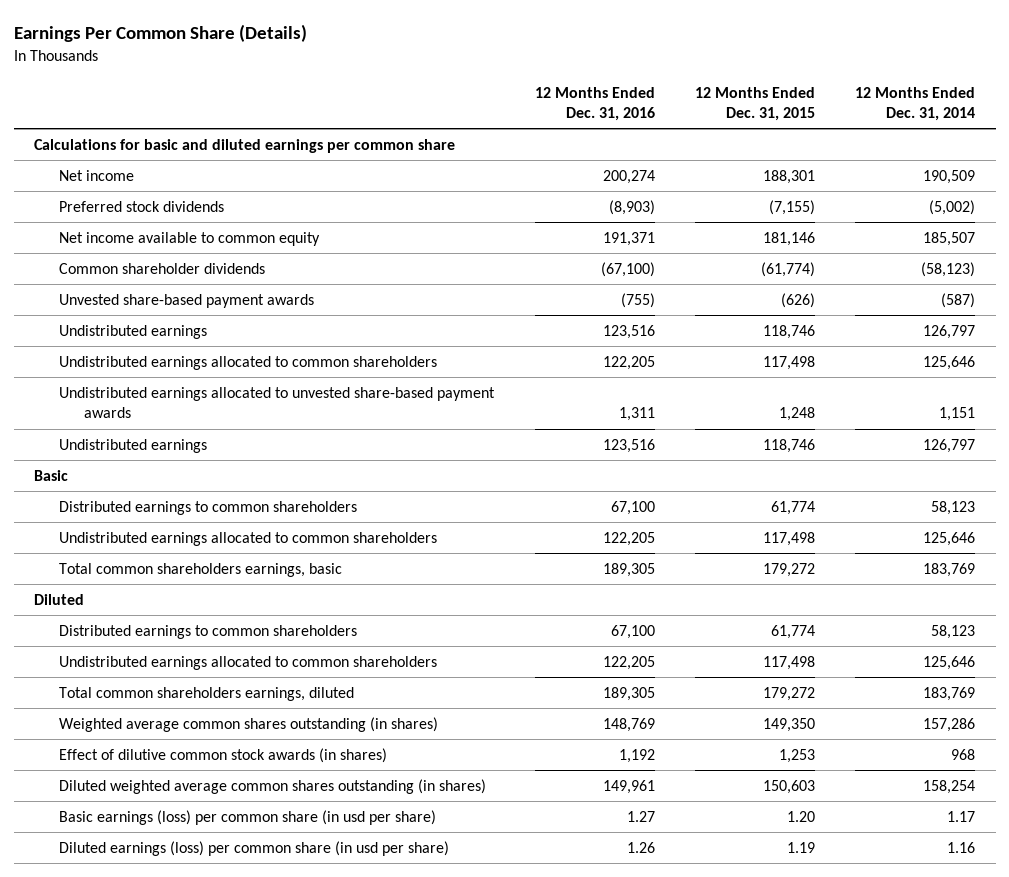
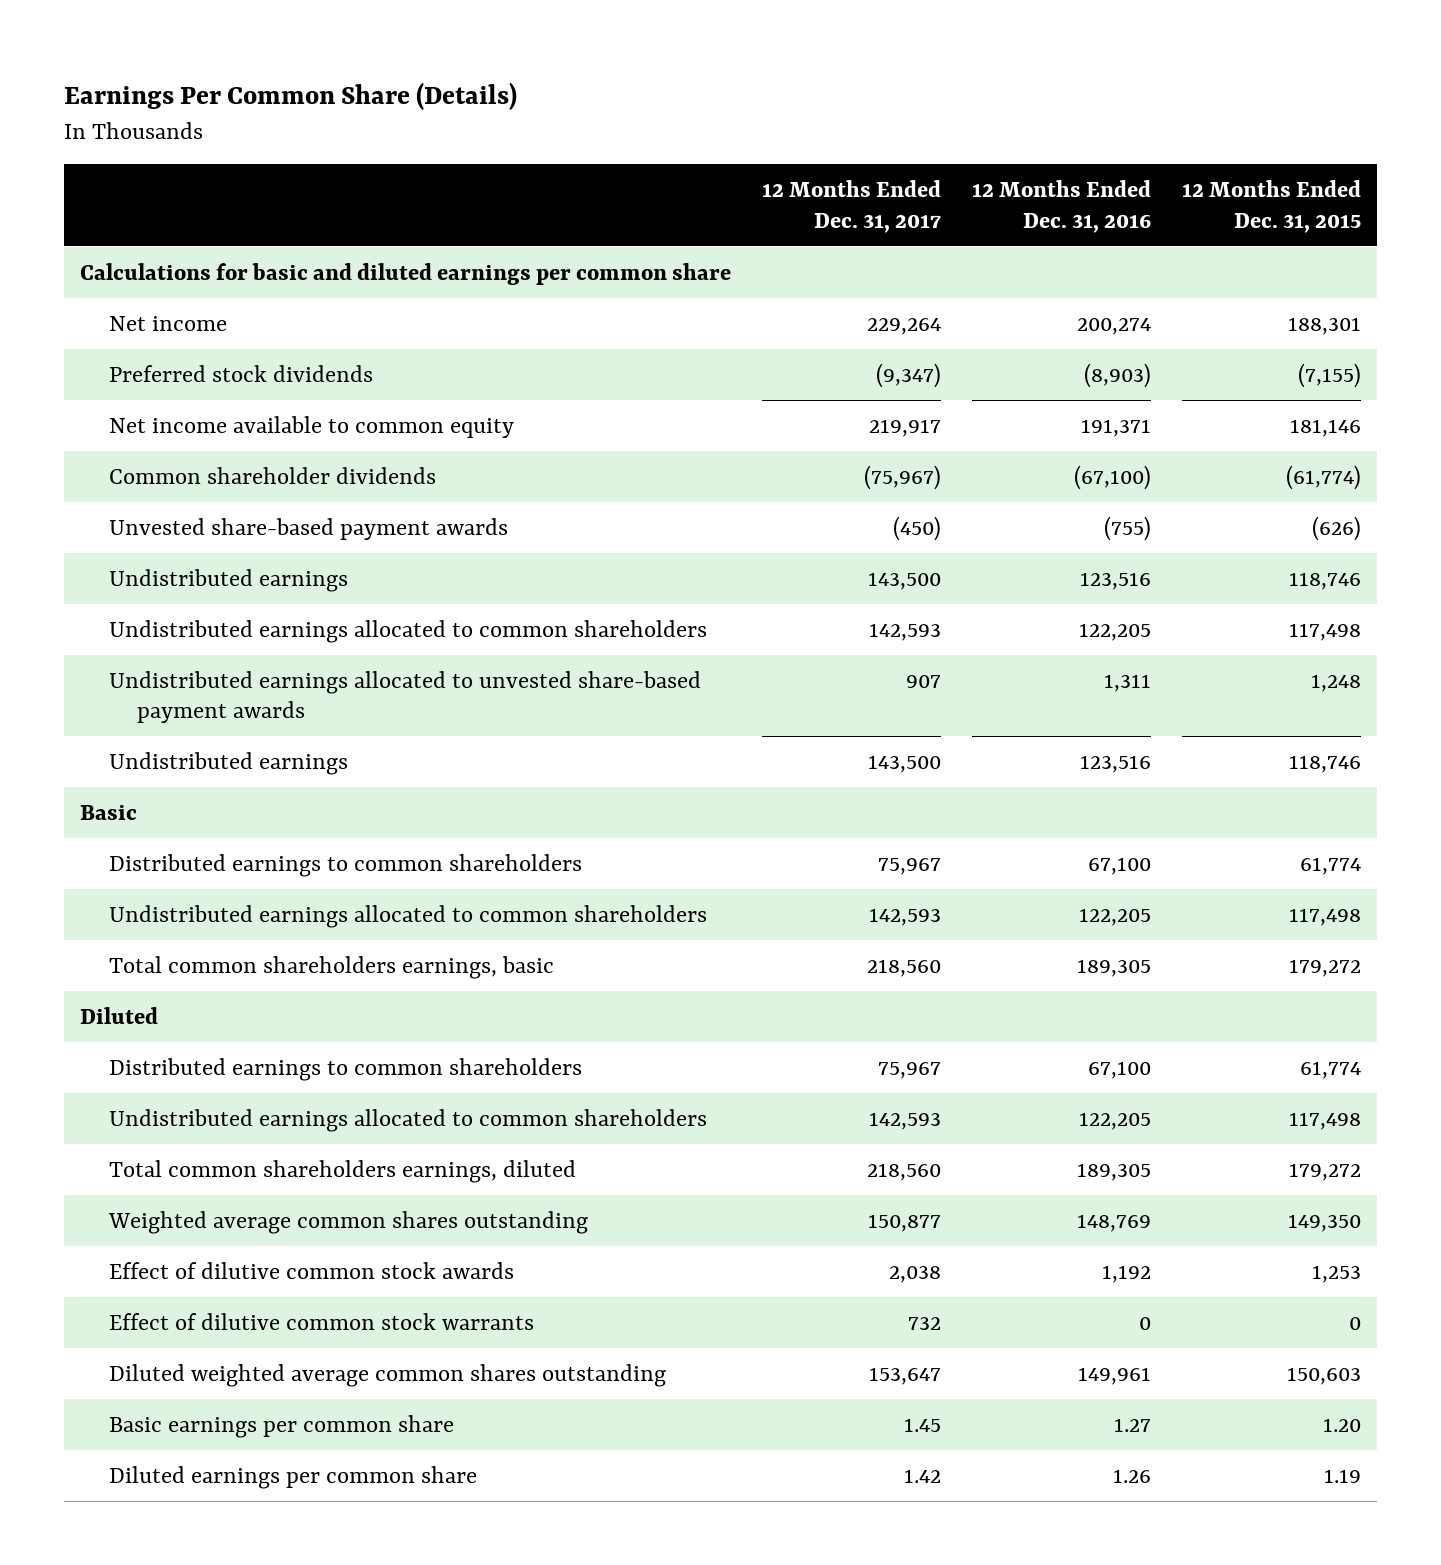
[855,86,976,121] 12 Months Ended Dec. 31, 2014 -> none
none -> [762,179,942,233] 12 Months Ended Dec. 31, 2017
[59,716,439,732] Weighted average common shares outstanding (in shares) -> [107,1210,588,1234] Weighted average common shares outstanding
[59,747,388,763] Effect of dilutive common stock awards (in shares) -> [108,1261,514,1279] Effect of dilutive common stock awards
none -> [108,1312,534,1330] Effect of dilutive common stock warrants
[59,778,487,794] Diluted weighted average common shares outstanding (in shares) -> [108,1363,666,1387] Diluted weighted average common shares outstanding
[59,809,437,825] Basic earnings (loss) per common share (in usd per share) -> [108,1414,454,1438] Basic earnings per common share
[59,840,450,856] Diluted earnings (loss) per common share (in usd per share) -> [108,1465,477,1489] Diluted earnings per common share

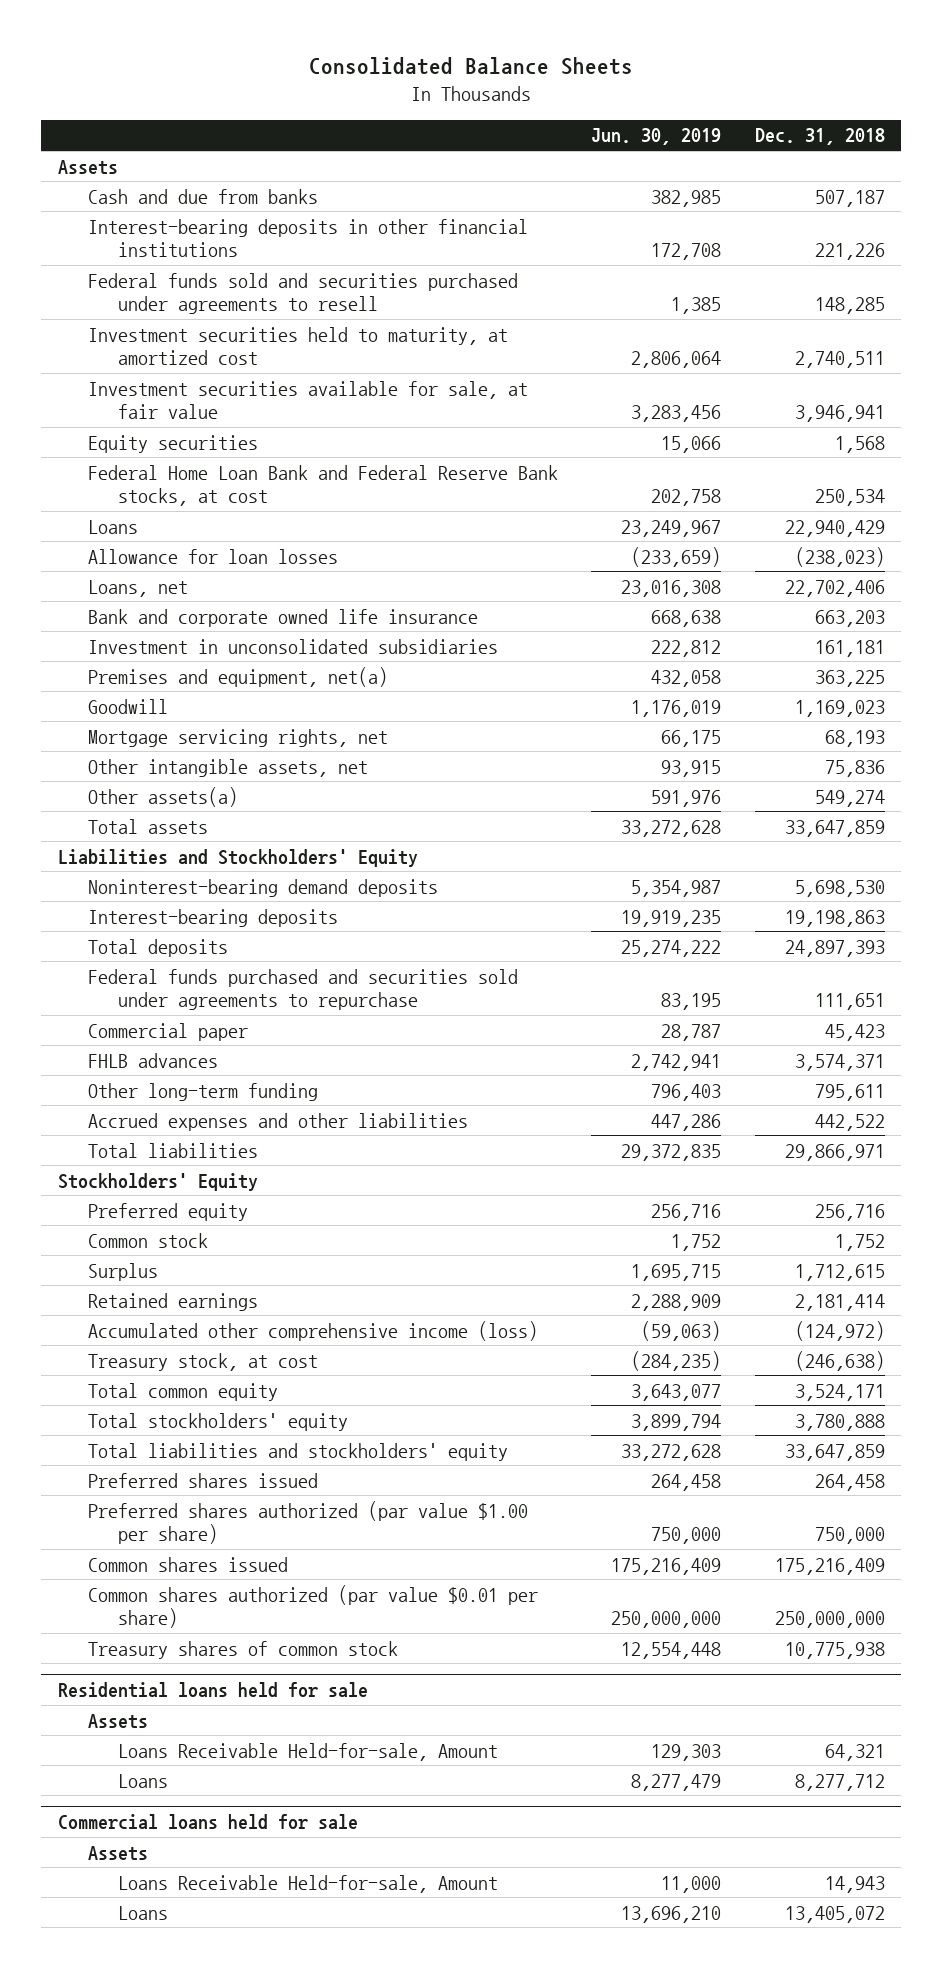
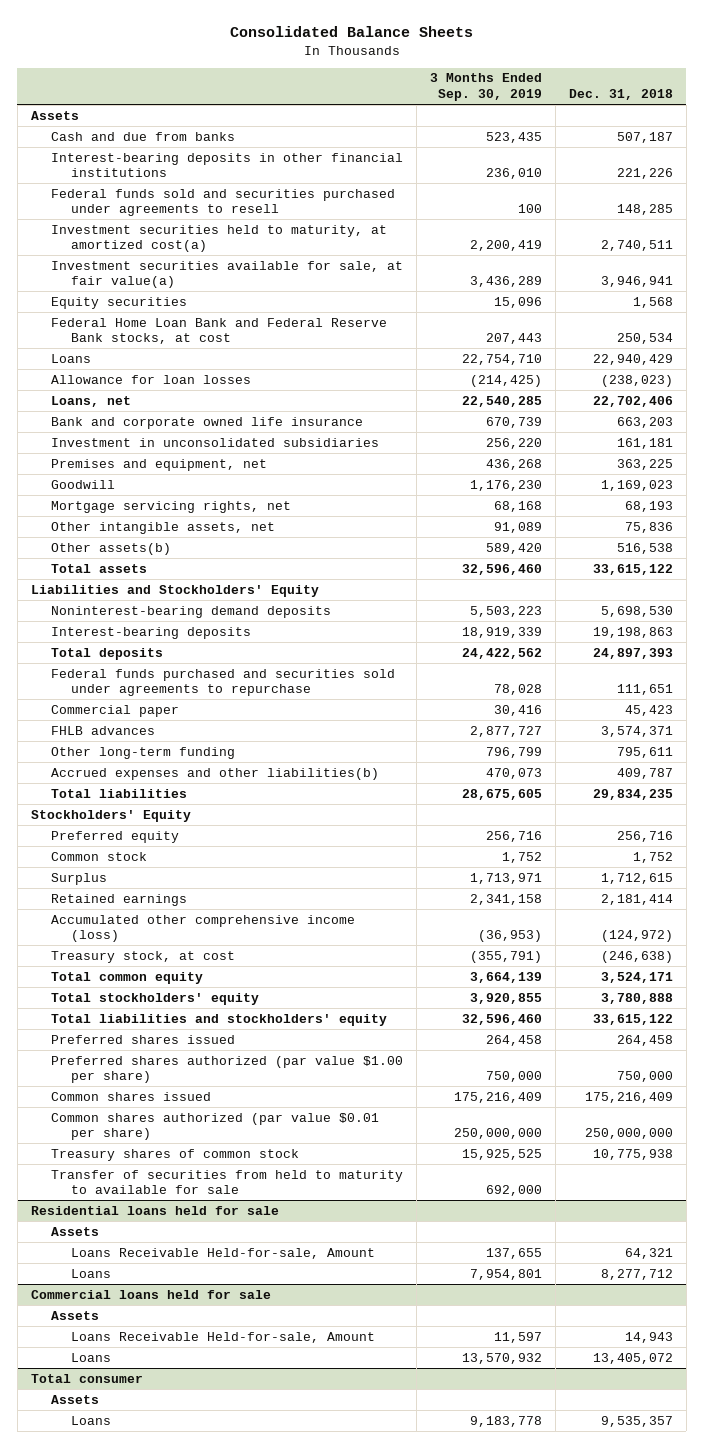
[591,128,722,146] Jun. 30, 2019 -> none
none -> [430,73,543,102] 3 Months Ended Sep. 30, 2019
[87,326,508,366] Investment securities held to maturity, at amortized cost -> [51,224,388,253] Investment securities held to maturity, at amortized cost(a)
[87,380,528,420] Investment securities available for sale, at fair value -> [51,260,404,289] Investment securities available for sale, at fair value(a)
[87,666,388,687] Premises and equipment, net(a) -> [51,458,268,471] Premises and equipment, net
[87,786,238,807] Other assets(a) -> [51,542,172,555] Other assets(b)
[814,789,885,807] 549,274 -> [617,542,674,554] 516,538
[784,819,885,837] 33,647,859 -> [593,563,674,575] 33,615,122
[87,1112,468,1131] Accrued expenses and other liabilities -> [51,767,380,780] Accrued expenses and other liabilities(b)
[814,1113,885,1131] 442,522 -> [617,767,674,779] 409,787
[784,1143,885,1161] 29,866,971 -> [593,788,674,800] 29,834,235
[784,1443,885,1461] 33,647,859 -> [593,1013,674,1025] 33,615,122
none -> [51,1169,404,1195] Transfer of securities from held to maturity to available for sale
none -> [30,1373,143,1383] Total consumer
none -> [51,1394,100,1404] Assets
none -> [71,1415,112,1425] Loans

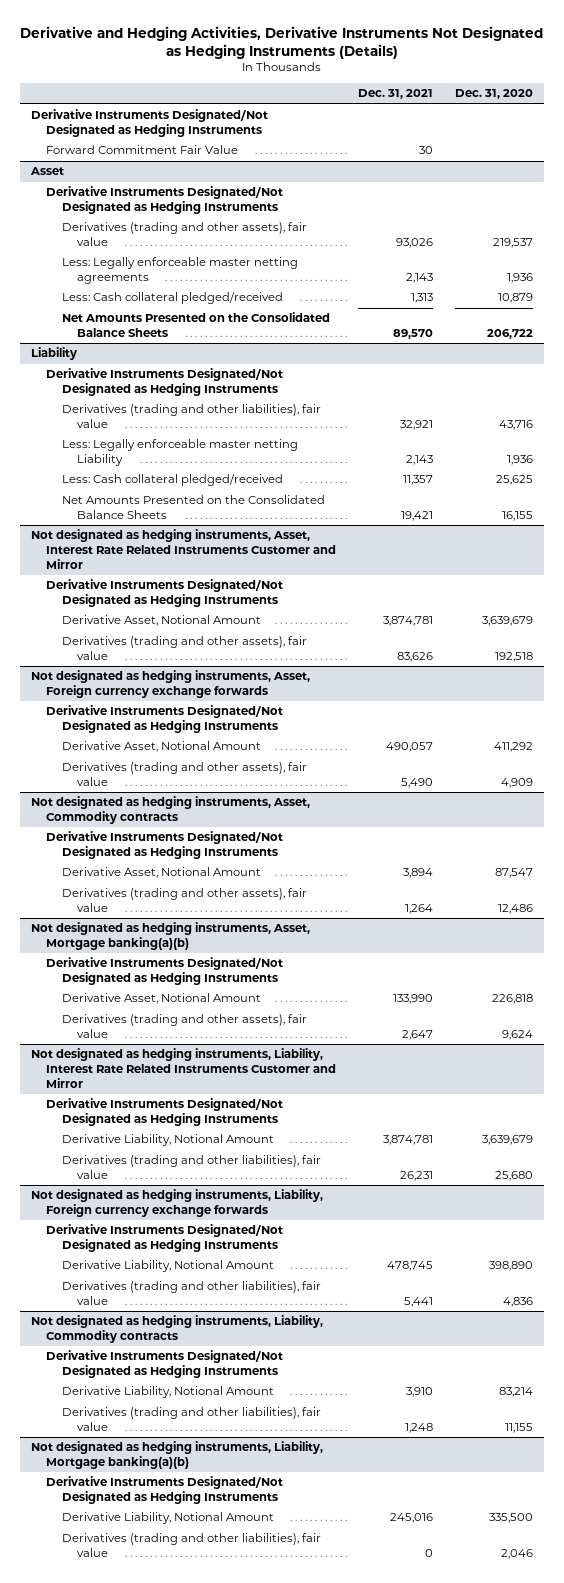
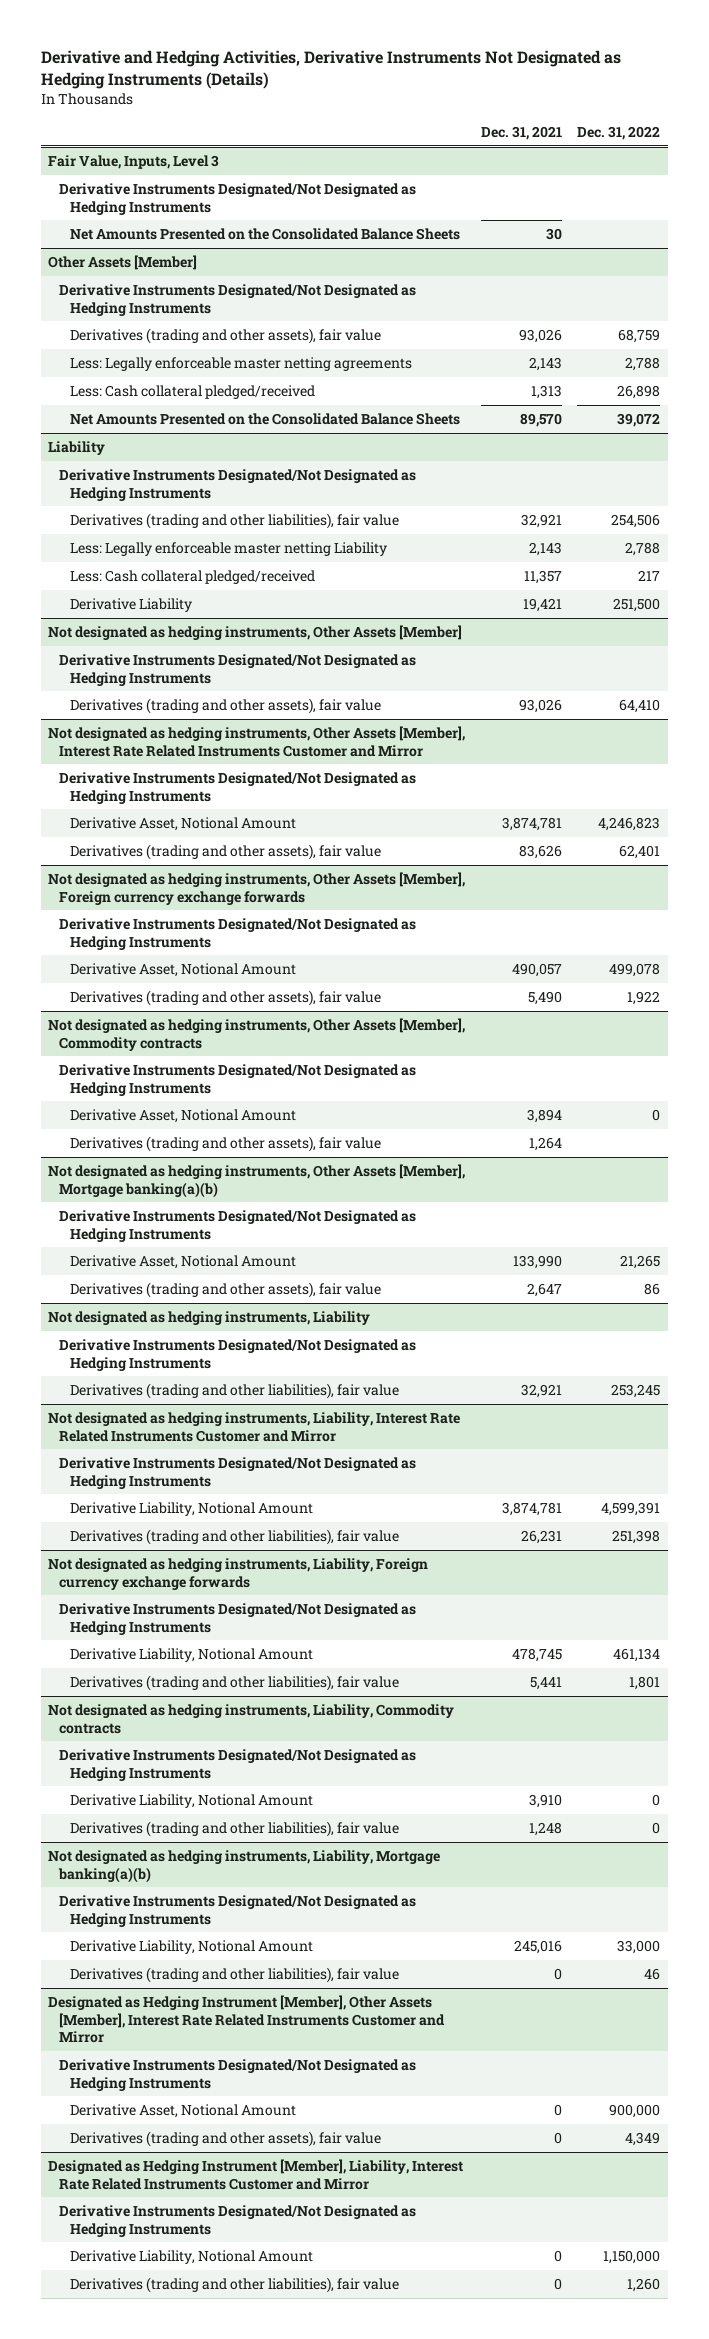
[455,89,534,100] Dec. 31, 2020 -> none
none -> [577,125,661,140] Dec. 31, 2022
none -> [48,155,220,170] Fair Value, Inputs, Level 3
[46,145,239,155] Forward Commitment Fair Value -> none
none -> [69,228,460,241] Net Amounts Presented on the Consolidated Balance Sheets
[29,167,64,176] Asset -> [48,255,198,271] Other Assets [Member]
[30,529,337,570] Not designated as hedging instruments, Asset, Interest Rate Related Instruments Customer and Mirror -> none
[61,495,325,520] Net Amounts Presented on the Consolidated Balance Sheets -> [69,598,192,613] Derivative Liability
none -> [48,625,463,641] Not designated as hedging instruments, Other Assets [Member]
none -> [69,698,381,715] Derivatives (trading and other assets), fair value
none -> [48,726,466,757] Not designated as hedging instruments, Other Assets [Member], Interest Rate Related Instruments Customer and Mirror
none -> [59,772,417,804] Derivative Instruments Designated/Not Designated as Hedging Instruments
[30,670,310,699] Not designated as hedging instruments, Asset, Foreign currency exchange forwards -> [48,872,466,905] Not designated as hedging instruments, Other Assets [Member], Foreign currency exchange forwards
[30,796,310,825] Not designated as hedging instruments, Asset, Commodity contracts -> [48,1018,466,1051] Not designated as hedging instruments, Other Assets [Member], Commodity contracts
[30,922,310,951] Not designated as hedging instruments, Asset, Mortgage banking(a)(b) -> [48,1164,466,1198] Not designated as hedging instruments, Other Assets [Member], Mortgage banking(a)(b)
none -> [48,1311,371,1326] Not designated as hedging instruments, Liability
none -> [59,1339,417,1371] Derivative Instruments Designated/Not Designated as Hedging Instruments
none -> [69,1383,399,1400] Derivatives (trading and other liabilities), fair value
none -> [48,1995,446,2044] Designated as Hedging Instrument [Member], Other Assets [Member], Interest Rate Related Instruments Customer and Mirror
none -> [59,2059,417,2091] Derivative Instruments Designated/Not Designated as Hedging Instruments
none -> [69,2104,296,2119] Derivative Asset, Notional Amount
none -> [69,2131,381,2148] Derivatives (trading and other assets), fair value
none -> [48,2159,464,2190] Designated as Hedging Instrument [Member], Liability, Interest Rate Related Instruments Customer and Mirror
none -> [59,2205,417,2237] Derivative Instruments Designated/Not Designated as Hedging Instruments
none -> [69,2250,313,2265] Derivative Liability, Notional Amount
none -> [69,2277,399,2294] Derivatives (trading and other liabilities), fair value

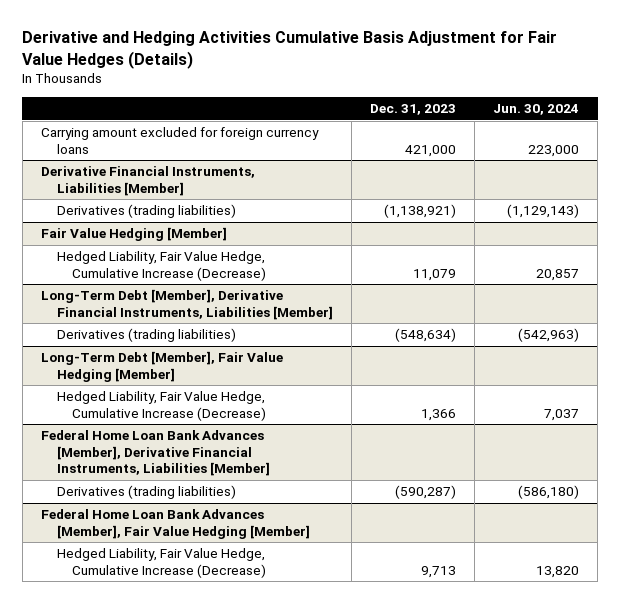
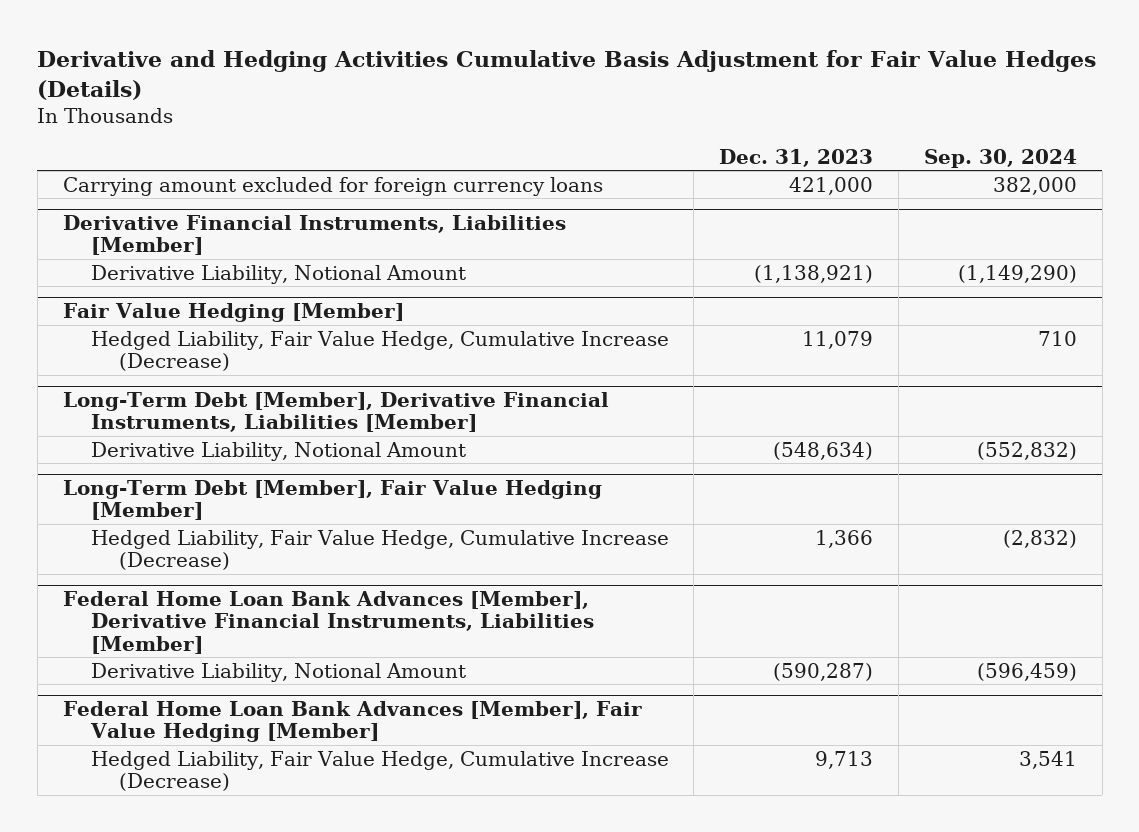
[493,104,580,116] Jun. 30, 2024 -> none
none -> [923,148,1077,168] Sep. 30, 2024
[56,204,236,219] Derivatives (trading liabilities) -> [90,264,466,284] Derivative Liability, Notional Amount
[56,328,236,343] Derivatives (trading liabilities) -> [90,441,466,461] Derivative Liability, Notional Amount
[56,485,236,500] Derivatives (trading liabilities) -> [90,662,466,682] Derivative Liability, Notional Amount

